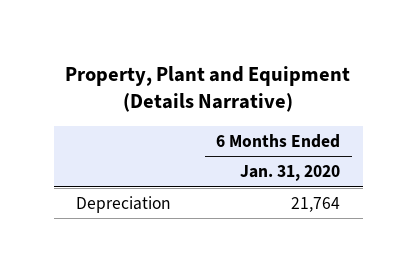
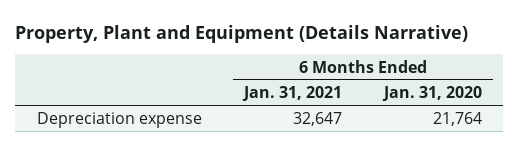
none -> [241,85,342,101] Jan. 31, 2021
[76,195,172,213] Depreciation -> [36,112,202,129] Depreciation expense

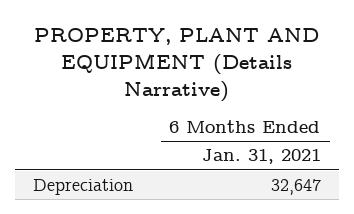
[15,25,469,44] Property, Plant and Equipment (Details Narrative) -> [34,27,320,102] PROPERTY, PLANT AND EQUIPMENT (Details Narrative)
[382,85,483,101] Jan. 31, 2020 -> none
[36,112,202,129] Depreciation expense -> [33,179,134,196] Depreciation

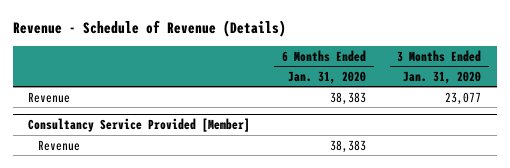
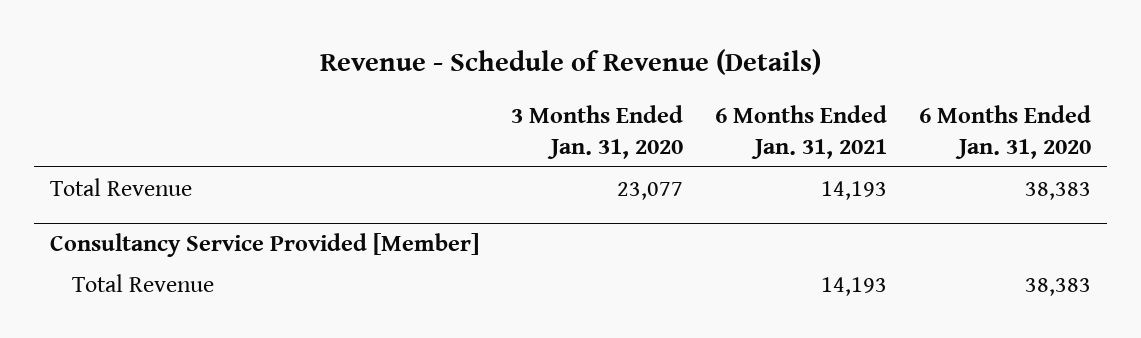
none -> [715,104,888,160] 6 Months Ended Jan. 31, 2021
[28,91,71,103] Revenue -> [50,177,193,196] Total Revenue
[38,139,81,151] Revenue -> [72,273,215,292] Total Revenue

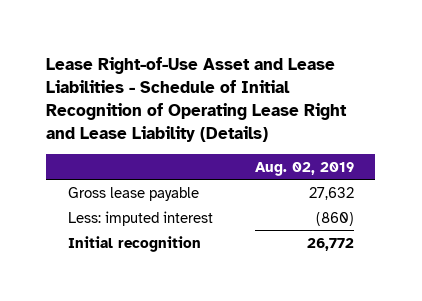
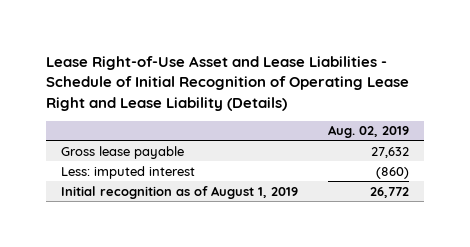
[67,235,201,252] Initial recognition -> [61,185,299,199] Initial recognition as of August 1, 2019

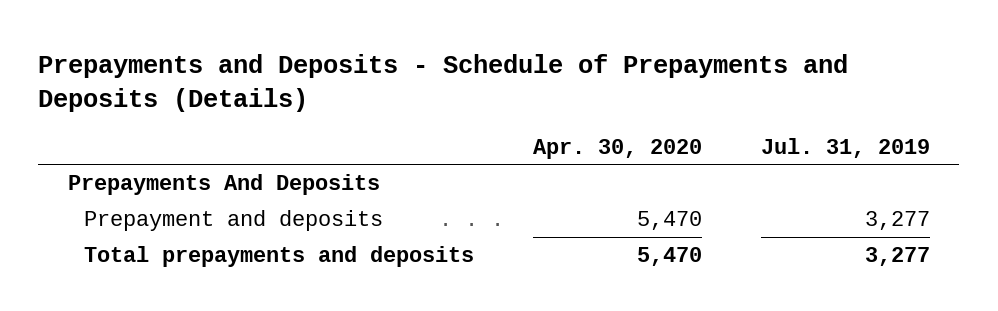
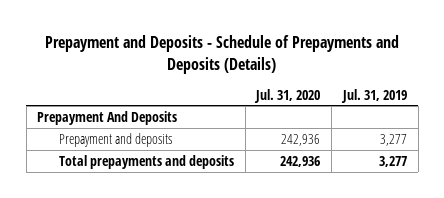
[38,53,849,112] Prepayments and Deposits - Schedule of Prepayments and Deposits (Details) -> [45,34,400,74] Prepayment and Deposits - Schedule of Prepayments and Deposits (Details)
[533,138,703,159] Apr. 30, 2020 -> none
none -> [254,88,321,103] Jul. 31, 2020
[67,174,380,196] Prepayments And Deposits -> [37,110,178,125] Prepayment And Deposits

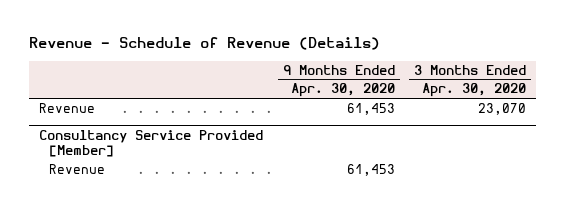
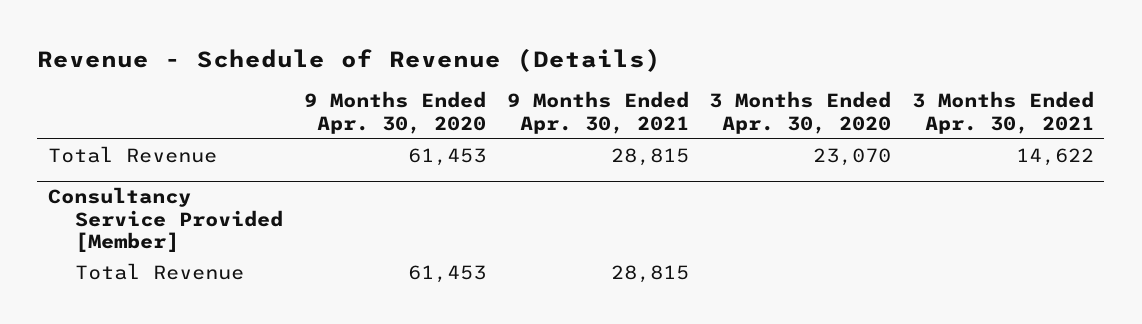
none -> [506,91,689,135] 9 Months Ended Apr. 30, 2021
none -> [912,91,1095,135] 3 Months Ended Apr. 30, 2021
[39,103,96,114] Revenue -> [47,145,217,163] Total Revenue
[48,164,105,175] Revenue -> [75,262,245,280] Total Revenue

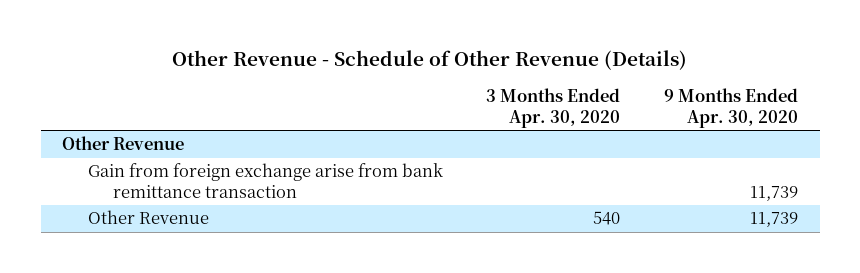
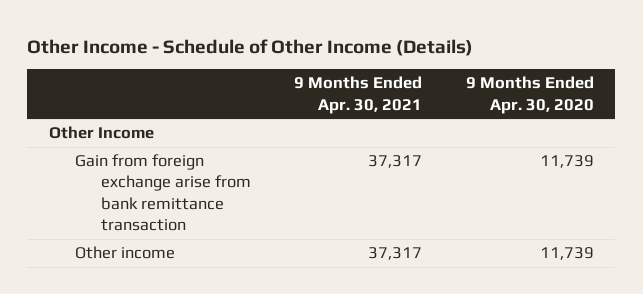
[172,50,688,71] Other Revenue - Schedule of Other Revenue (Details) -> [27,38,474,56] Other Income - Schedule of Other Income (Details)
[486,88,621,129] 3 Months Ended Apr. 30, 2020 -> none
none -> [294,76,423,114] 9 Months Ended Apr. 30, 2021
[62,136,185,151] Other Revenue -> [48,126,154,140] Other Income
[87,210,209,225] Other Revenue -> [75,246,176,260] Other income

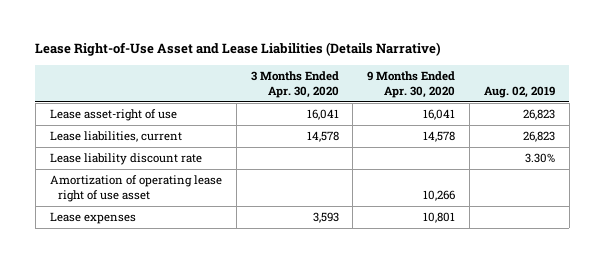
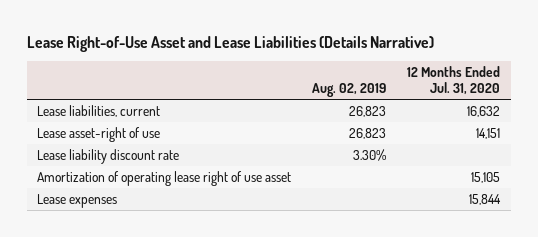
[250,71,339,98] 3 Months Ended Apr. 30, 2020 -> none
[367,71,456,98] 9 Months Ended Apr. 30, 2020 -> none
none -> [407,66,501,96] 12 Months Ended Jul. 31, 2020
[49,109,177,122] Lease asset-right of use -> [37,126,161,142] Lease asset-right of use

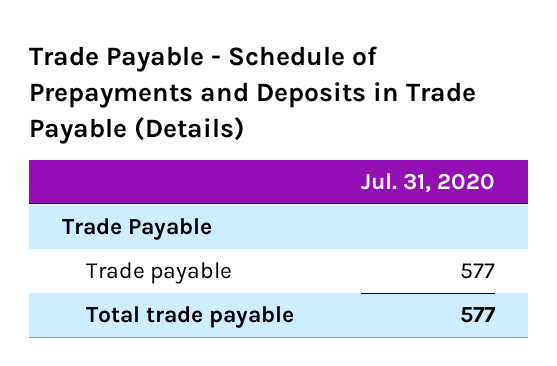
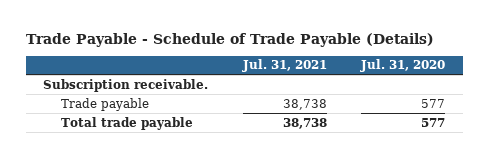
[28,45,476,144] Trade Payable - Schedule of Prepayments and Deposits in Trade Payable (Details) -> [25,32,434,47] Trade Payable - Schedule of Trade Payable (Details)
none -> [241,59,327,73] Jul. 31, 2021
[62,218,213,241] Trade Payable -> [42,78,208,92] Subscription receivable.

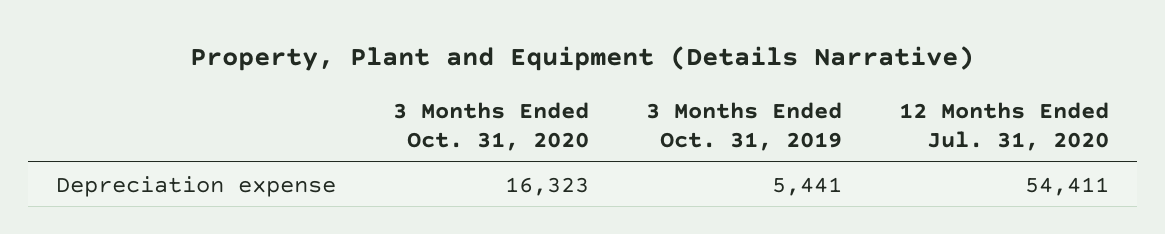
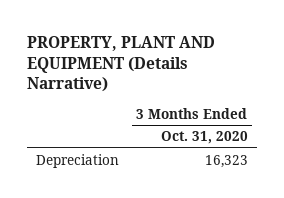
[190,46,975,72] Property, Plant and Equipment (Details Narrative) -> [27,35,216,93] PROPERTY, PLANT AND EQUIPMENT (Details Narrative)
[645,101,842,152] 3 Months Ended Oct. 31, 2019 -> none
[898,101,1109,152] 12 Months Ended Jul. 31, 2020 -> none
[56,175,337,197] Depreciation expense -> [36,154,120,169] Depreciation

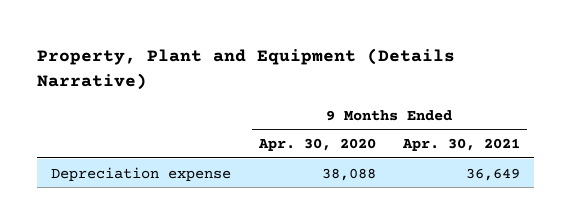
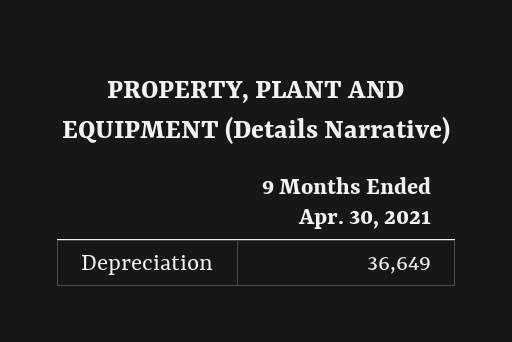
[36,48,455,90] Property, Plant and Equipment (Details Narrative) -> [62,80,451,144] PROPERTY, PLANT AND EQUIPMENT (Details Narrative)
[257,138,376,152] Apr. 30, 2020 -> none
[50,166,231,181] Depreciation expense -> [81,254,214,275] Depreciation

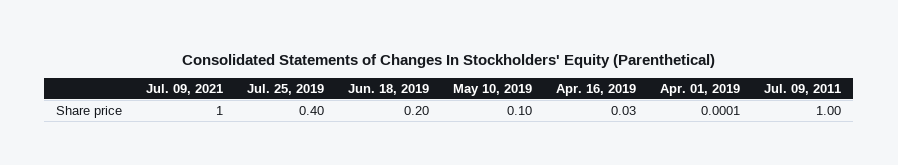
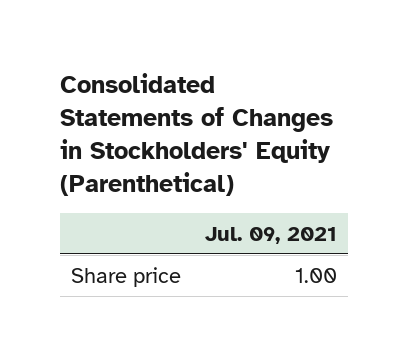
[181,53,715,68] Consolidated Statements of Changes In Stockholders' Equity (Parenthetical) -> [59,72,333,196] Consolidated Statements of Changes in Stockholders' Equity (Parenthetical)
[247,83,325,95] Jul. 25, 2019 -> none
[348,83,430,95] Jun. 18, 2019 -> none
[453,83,533,96] May 10, 2019 -> none
[556,83,637,96] Apr. 16, 2019 -> none
[660,83,741,96] Apr. 01, 2019 -> none
[764,83,842,95] Jul. 09, 2011 -> none
[216,105,224,115] 1 -> [294,267,337,283] 1.00

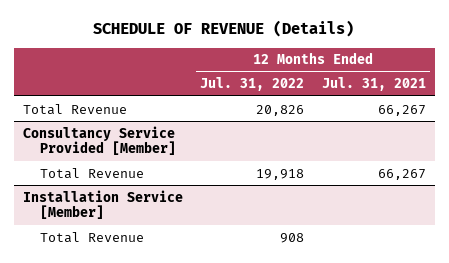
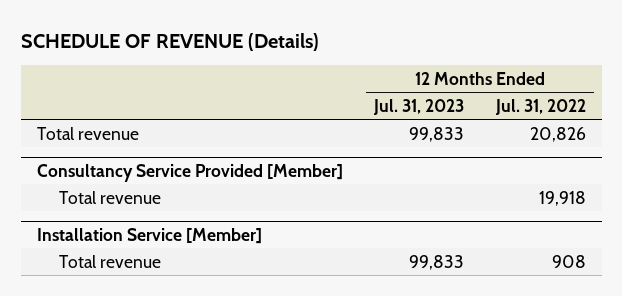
[321,77,426,92] Jul. 31, 2021 -> none
none -> [373,98,465,115] Jul. 31, 2023
[22,103,127,115] Total Revenue -> [36,126,139,140] Total revenue
[40,167,145,179] Total Revenue -> [59,190,162,204] Total revenue
[40,231,145,243] Total Revenue -> [59,254,162,268] Total revenue

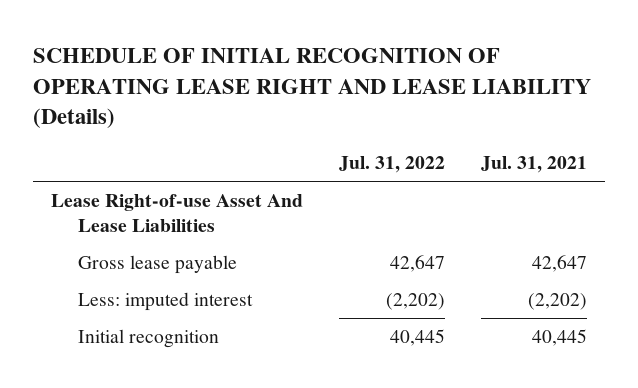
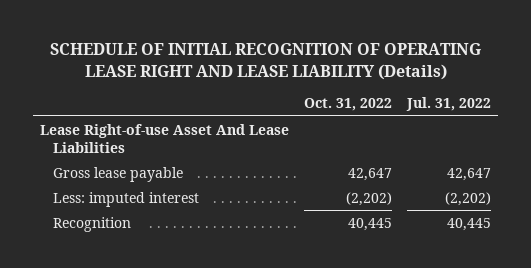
[481,156,588,174] Jul. 31, 2021 -> none
none -> [304,98,393,112] Oct. 31, 2022
[78,329,220,349] Initial recognition -> [52,216,131,232] Recognition

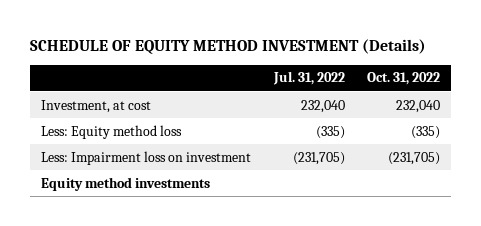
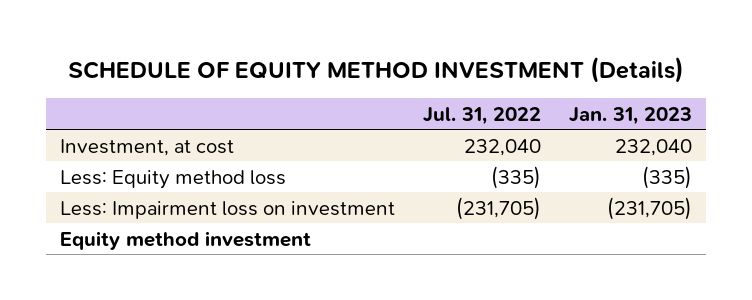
[366,72,440,86] Oct. 31, 2022 -> none
none -> [568,106,692,125] Jan. 31, 2023
[41,176,211,191] Equity method investments -> [60,230,312,250] Equity method investment

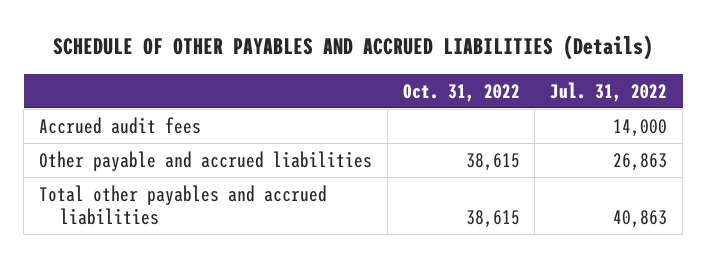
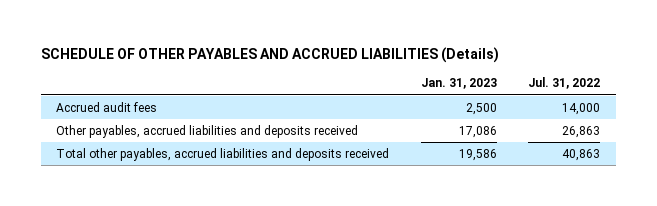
[402,83,520,102] Oct. 31, 2022 -> none
none -> [420,78,497,90] Jan. 31, 2023
[39,150,373,171] Other payable and accrued liabilities -> [56,124,359,138] Other payables, accrued liabilities and deposits received
[39,184,328,226] Total other payables and accrued liabilities -> [56,147,390,161] Total other payables, accrued liabilities and deposits received

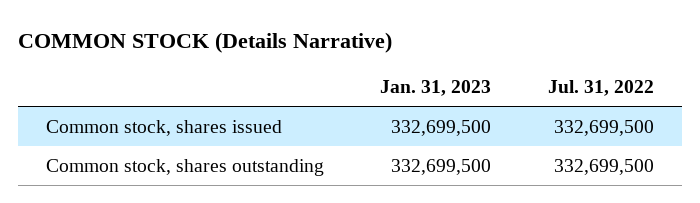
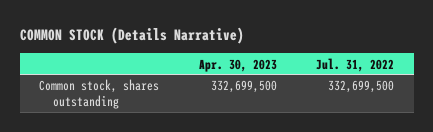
[380,79,492,96] Jan. 31, 2023 -> none
none -> [198,58,277,72] Apr. 30, 2023
[45,119,282,136] Common stock, shares issued -> none

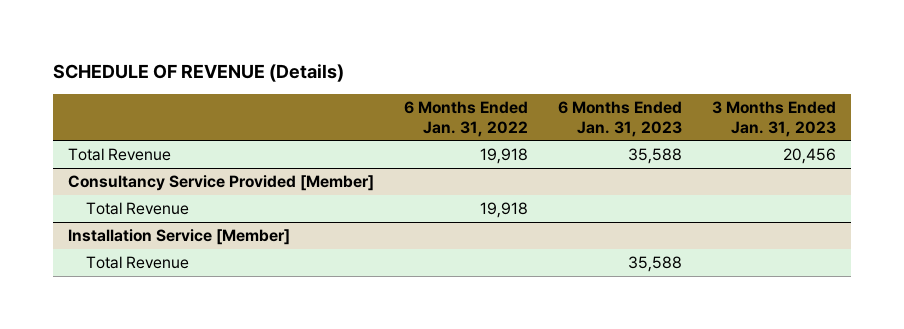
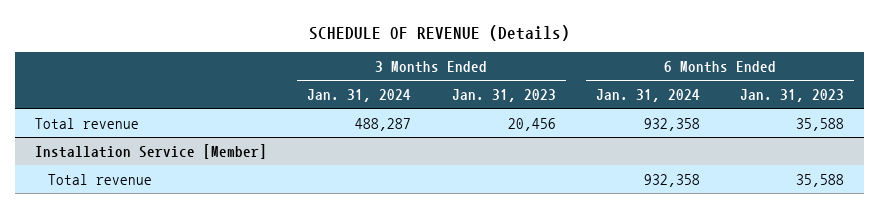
[404,101,529,137] 6 Months Ended Jan. 31, 2022 -> none
none -> [307,88,412,102] Jan. 31, 2024
none -> [595,88,700,102] Jan. 31, 2024
[68,175,375,192] Consultancy Service Provided [Member] -> none
[86,202,190,216] Total Revenue -> none
[68,148,172,162] Total Revenue -> [35,117,140,129] Total revenue
[86,256,190,270] Total Revenue -> [47,173,152,185] Total revenue

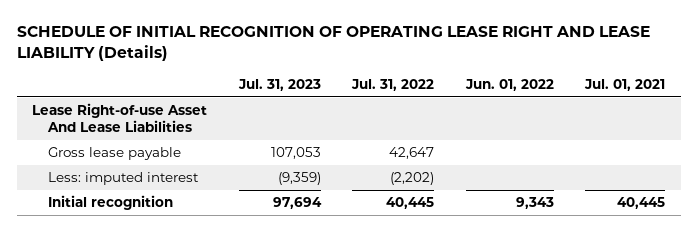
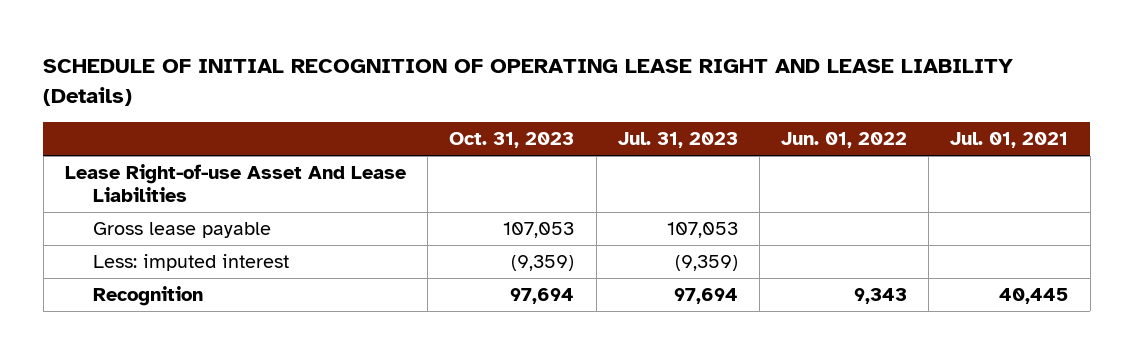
[351,78,435,91] Jul. 31, 2022 -> none
none -> [449,132,575,149] Oct. 31, 2023
[48,195,174,211] Initial recognition -> [93,285,204,306] Recognition

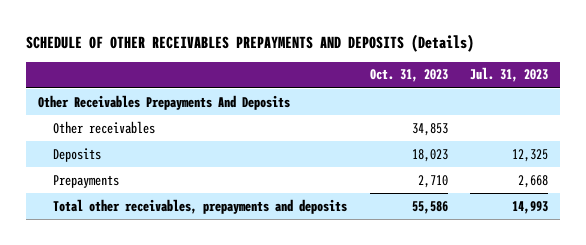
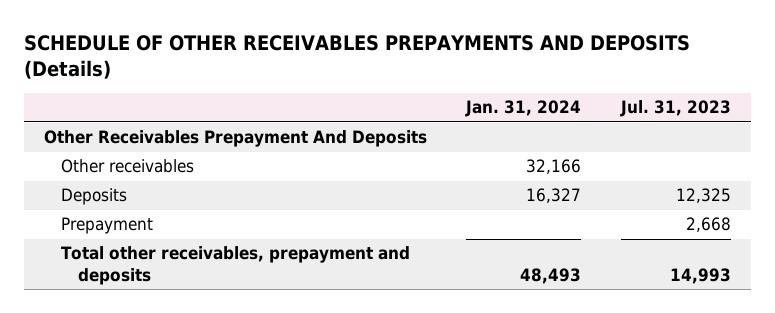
[369,69,448,83] Oct. 31, 2023 -> none
none -> [465,100,582,118] Jan. 31, 2024
[37,94,290,110] Other Receivables Prepayments And Deposits -> [43,130,427,148] Other Receivables Prepayment And Deposits
[52,174,119,188] Prepayments -> [61,217,154,235] Prepayment
[52,198,347,214] Total other receivables, prepayments and deposits -> [61,246,411,285] Total other receivables, prepayment and deposits

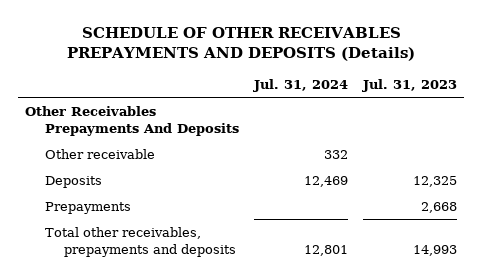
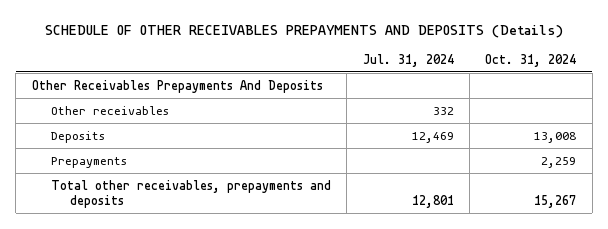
[361,78,457,92] Jul. 31, 2023 -> none
none -> [485,53,577,67] Oct. 31, 2024
[44,148,155,159] Other receivable -> [51,105,170,115] Other receivables

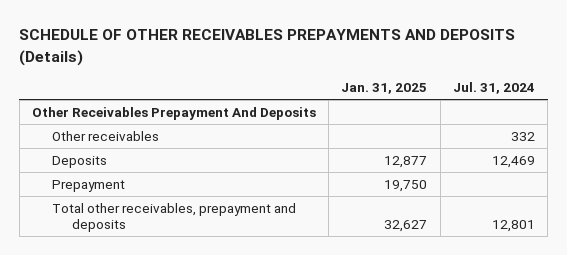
[485,53,577,67] Oct. 31, 2024 -> none
none -> [341,83,428,95] Jan. 31, 2025
[31,79,323,93] Other Receivables Prepayments And Deposits -> [31,106,316,120] Other Receivables Prepayment And Deposits
[51,156,128,168] Prepayments -> [51,179,125,192] Prepayment
[51,179,332,208] Total other receivables, prepayments and deposits -> [51,202,296,233] Total other receivables, prepayment and deposits

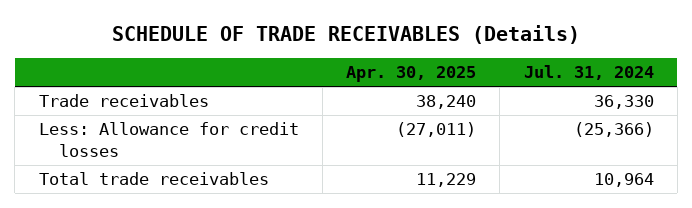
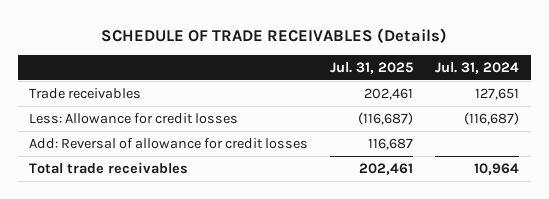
[346,66,477,83] Apr. 30, 2025 -> none
none -> [330,61,414,74] Jul. 31, 2025
[593,95,654,110] 36,330 -> [475,87,520,100] 127,651
[573,122,654,138] (25,366) -> [464,111,520,125] (116,687)
none -> [29,137,309,149] Add: Reversal of allowance for credit losses

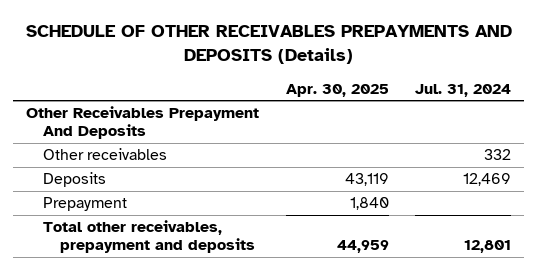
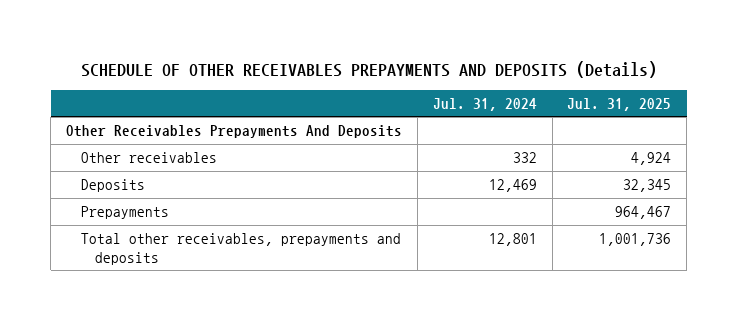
[285,83,389,97] Apr. 30, 2025 -> none
none -> [567,97,672,111] Jul. 31, 2025
[26,106,260,140] Other Receivables Prepayment And Deposits -> [66,125,403,139] Other Receivables Prepayments And Deposits
[43,197,128,212] Prepayment -> [80,206,169,220] Prepayments
[43,220,255,254] Total other receivables, prepayment and deposits -> [80,233,401,265] Total other receivables, prepayments and deposits

